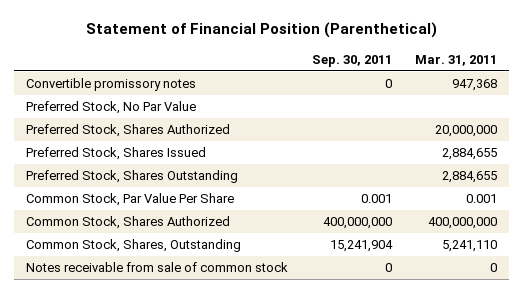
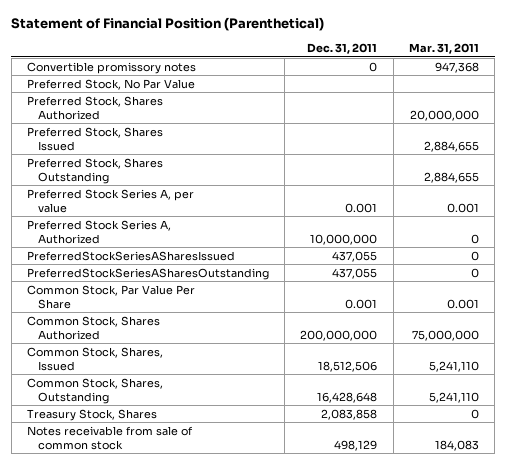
[311,54,392,67] Sep. 30, 2011 -> none
none -> [307,43,378,55] Dec. 31, 2011
none -> [26,188,194,213] Preferred Stock Series A, per value
none -> [26,219,171,244] Preferred Stock Series A, Authorized
none -> [26,250,235,261] PreferredStockSeriesASharesIssued
none -> [26,267,269,280] PreferredStockSeriesASharesOutstanding
[428,217,498,230] 400,000,000 -> [411,329,479,341] 75,000,000
none -> [26,346,163,371] Common Stock, Shares, Issued
none -> [26,408,157,421] Treasury Stock, Shares
[490,263,498,273] 0 -> [434,439,479,451] 184,083

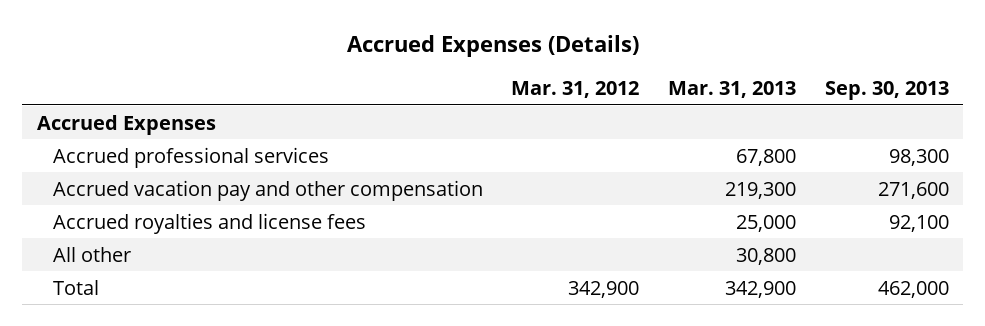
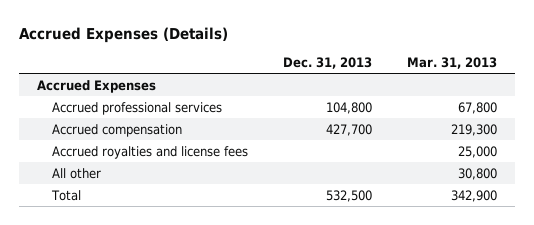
[511,80,640,98] Mar. 31, 2012 -> none
[824,80,949,100] Sep. 30, 2013 -> none
none -> [283,57,373,70] Dec. 31, 2013
[52,179,483,201] Accrued vacation pay and other compensation -> [52,123,183,137] Accrued compensation

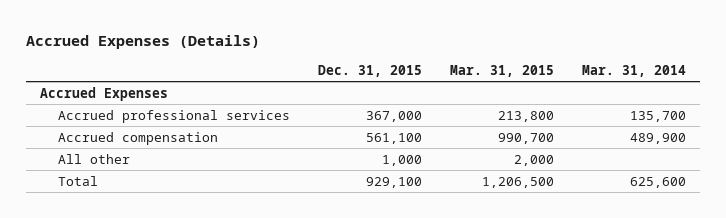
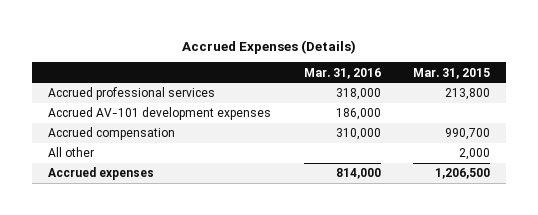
[317,64,422,77] Dec. 31, 2015 -> none
[581,64,686,77] Mar. 31, 2014 -> none
none -> [303,67,381,79] Mar. 31, 2016
[39,86,168,101] Accrued Expenses -> none
none -> [48,107,272,121] Accrued AV-101 development expenses
[57,175,98,186] Total -> [48,167,155,181] Accrued expenses

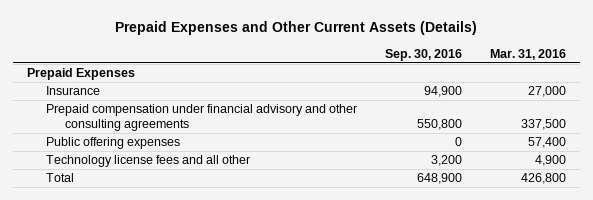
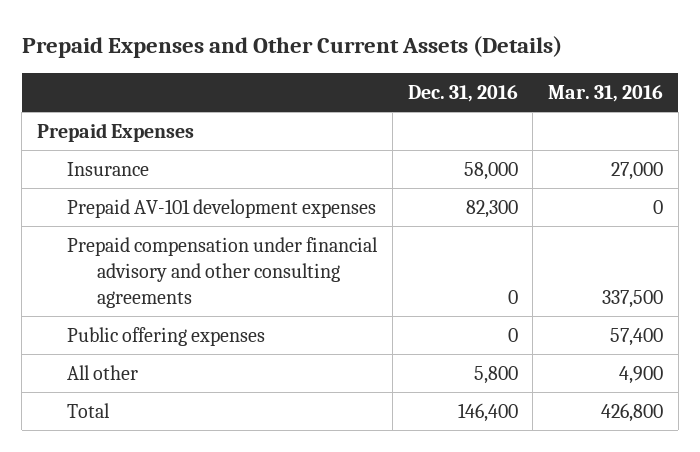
[384,49,462,62] Sep. 30, 2016 -> none
none -> [407,84,518,102] Dec. 31, 2016
none -> [67,198,377,218] Prepaid AV-101 development expenses
[45,155,250,168] Technology license fees and all other -> [67,364,139,380] All other

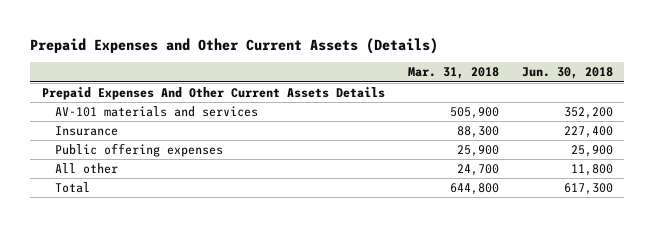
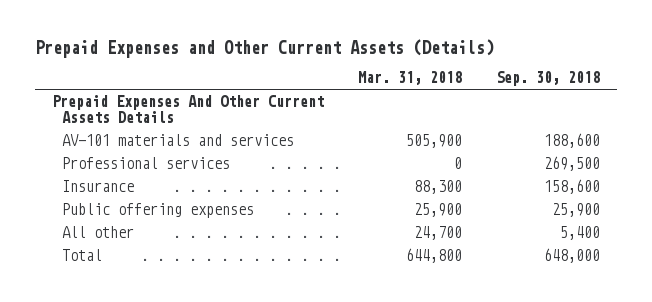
[521,67,613,80] Jun. 30, 2018 -> none
none -> [496,71,601,87] Sep. 30, 2018
none -> [61,157,230,170] Professional services

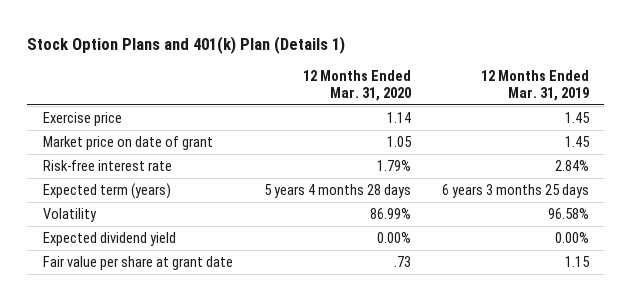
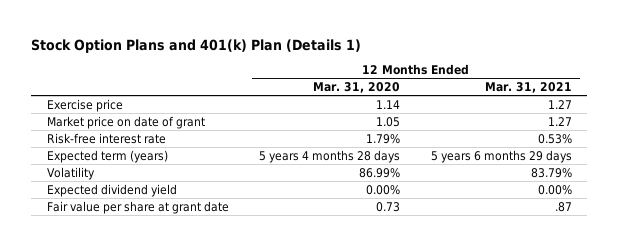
[480,69,589,101] 12 Months Ended Mar. 31, 2019 -> none
none -> [484,82,572,94] Mar. 31, 2021
[393,256,411,268] .73 -> [376,201,401,212] 0.73

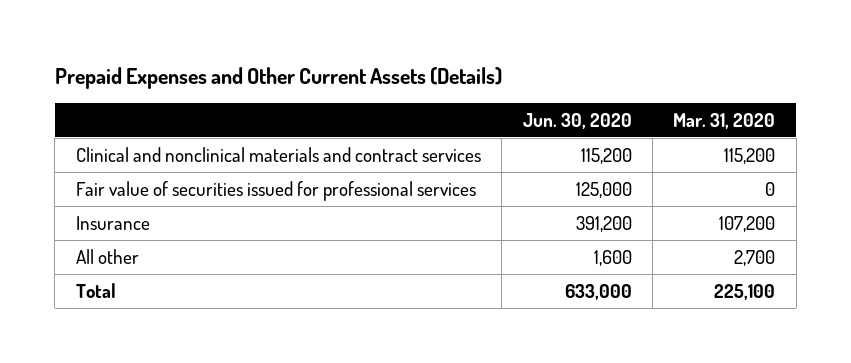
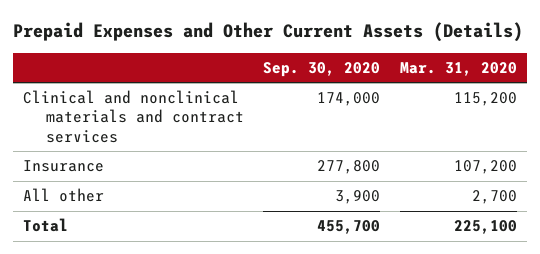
[522,112,632,129] Jun. 30, 2020 -> none
none -> [263,61,381,77] Sep. 30, 2020
[75,180,476,201] Fair value of securities issued for professional services -> none

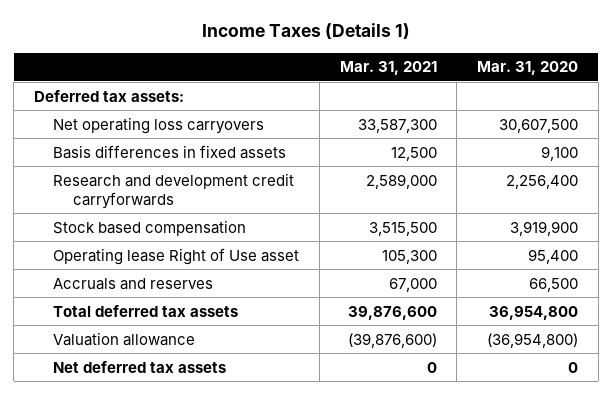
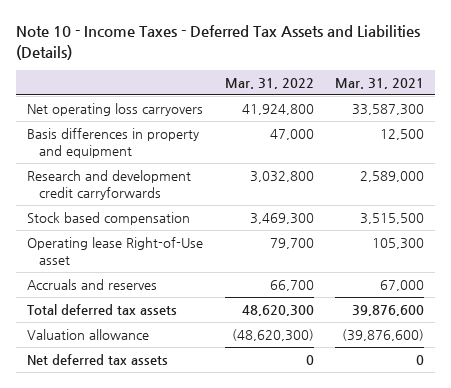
[201,23,410,40] Income Taxes (Details 1) -> [15,25,420,60] Note 10 - Income Taxes - Deferred Tax Assets and Liabilities (Details)
[476,61,578,76] Mar. 31, 2020 -> none
none -> [224,78,314,90] Mar. 31, 2022
[34,89,185,102] Deferred tax assets: -> none
[53,144,287,159] Basis differences in fixed assets -> [26,128,199,159] Basis differences in property and equipment
[53,247,300,265] Operating lease Right of Use asset -> [26,237,203,266] Operating lease Right-of-Use asset

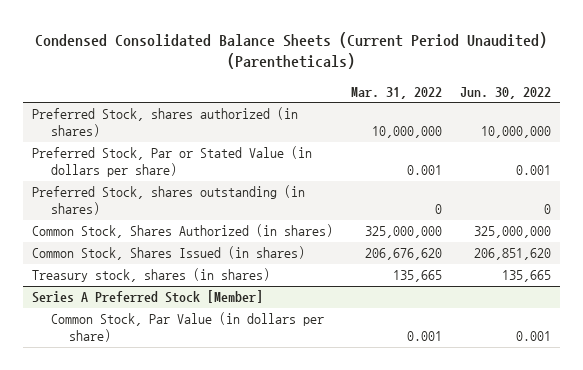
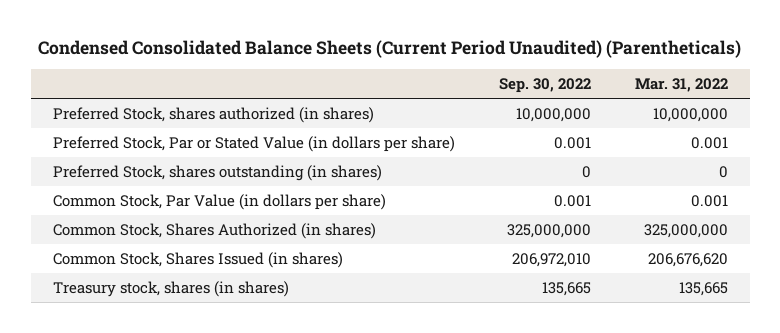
[459,86,551,99] Jun. 30, 2022 -> none
none -> [498,78,591,94] Sep. 30, 2022
none -> [52,193,386,210] Common Stock, Par Value (in dollars per share)
[31,290,263,304] Series A Preferred Stock [Member] -> none
[50,312,324,343] Common Stock, Par Value (in dollars per share) -> none

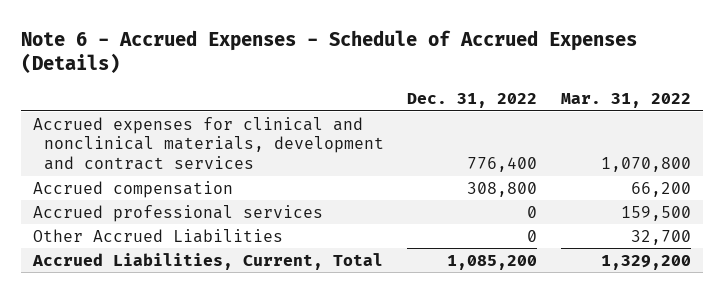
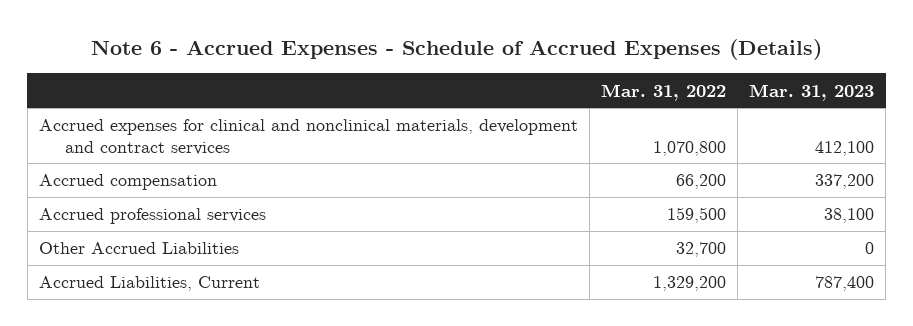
[407,92,538,108] Dec. 31, 2022 -> none
none -> [749,83,875,101] Mar. 31, 2023
[31,252,383,270] Accrued Liabilities, Current, Total -> [38,276,260,292] Accrued Liabilities, Current

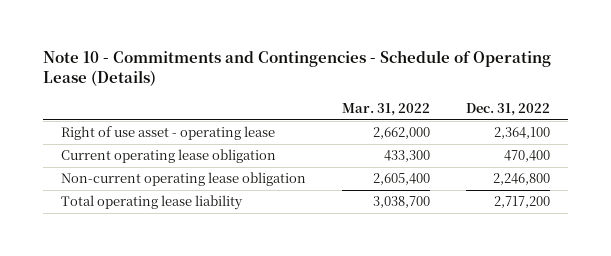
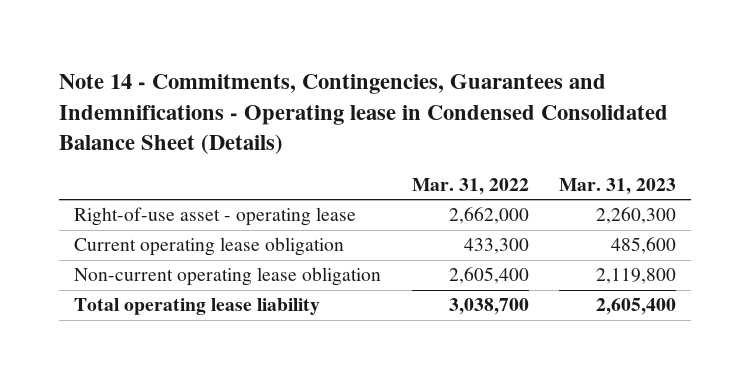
[42,50,551,87] Note 10 - Commitments and Contingencies - Schedule of Operating Lease (Details) -> [59,74,669,155] Note 14 - Commitments, Contingencies, Guarantees and Indemnifications - Operating lease in Condensed Consolidated Balance Sheet (Details)
[466,102,551,116] Dec. 31, 2022 -> none
none -> [558,177,676,195] Mar. 31, 2023
[61,126,276,141] Right of use asset - operating lease -> [74,207,357,227] Right-of-use asset - operating lease

